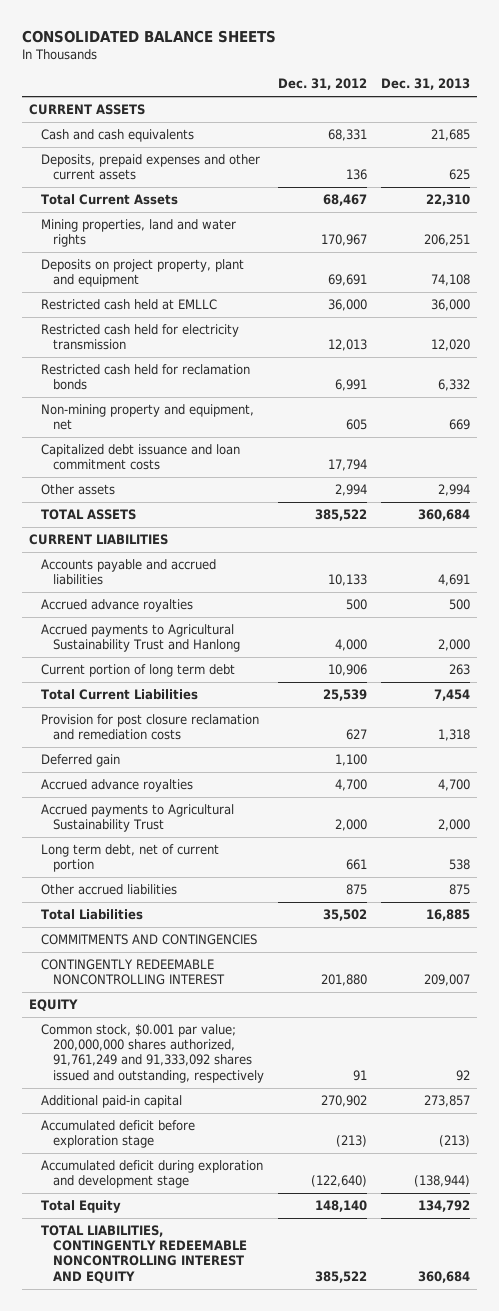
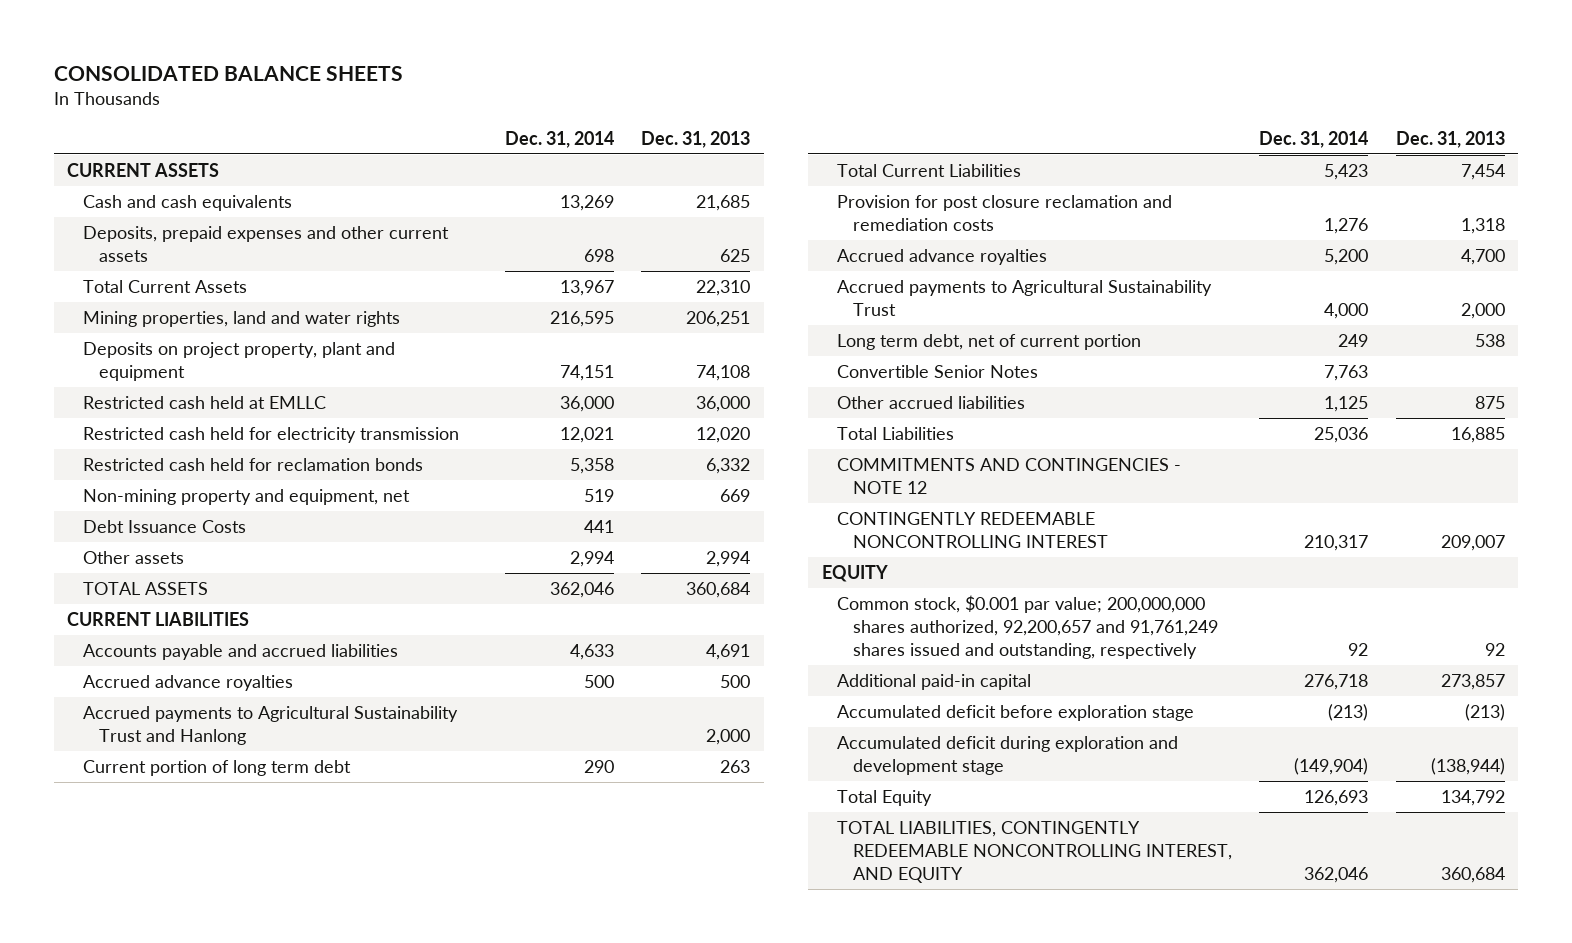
[278,78,368,91] Dec. 31, 2012 -> none
none -> [504,130,614,148] Dec. 31, 2014
[41,444,241,471] Capitalized debt issuance and loan commitment costs -> [82,519,246,533] Debt Issuance Costs
[41,754,121,768] Deferred gain -> none
none -> [837,364,1039,378] Convertible Senior Notes
[41,934,258,946] COMMITMENTS AND CONTINGENCIES -> [837,457,1182,494] COMMITMENTS AND CONTINGENCIES - NOTE 12
[41,1024,265,1083] Common stock, $0.001 par value; 200,000,000 shares authorized, 91,761,249 and 91,333,092 shares issued and outstanding, respectively -> [837,594,1219,659] Common stock, $0.001 par value; 200,000,000 shares authorized, 92,200,657 and 91,761,249 shares issued and outstanding, respectively
[41,1225,248,1283] TOTAL LIABILITIES, CONTINGENTLY REDEEMABLE NONCONTROLLING INTEREST AND EQUITY -> [837,820,1233,883] TOTAL LIABILITIES, CONTINGENTLY REDEEMABLE NONCONTROLLING INTEREST, AND EQUITY

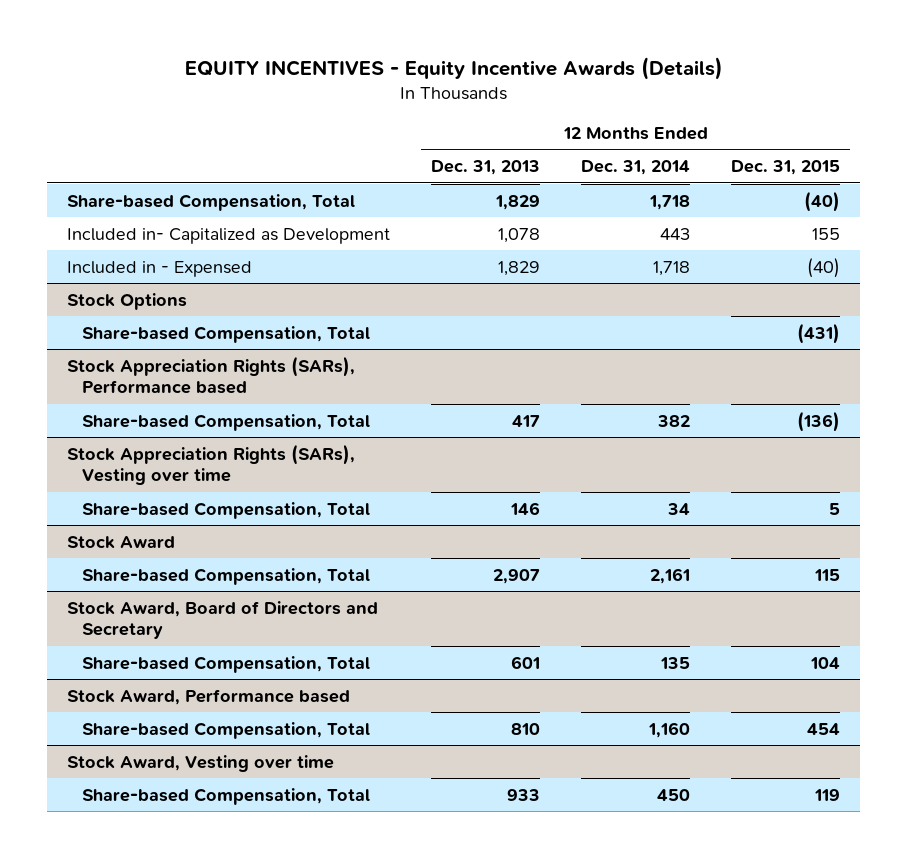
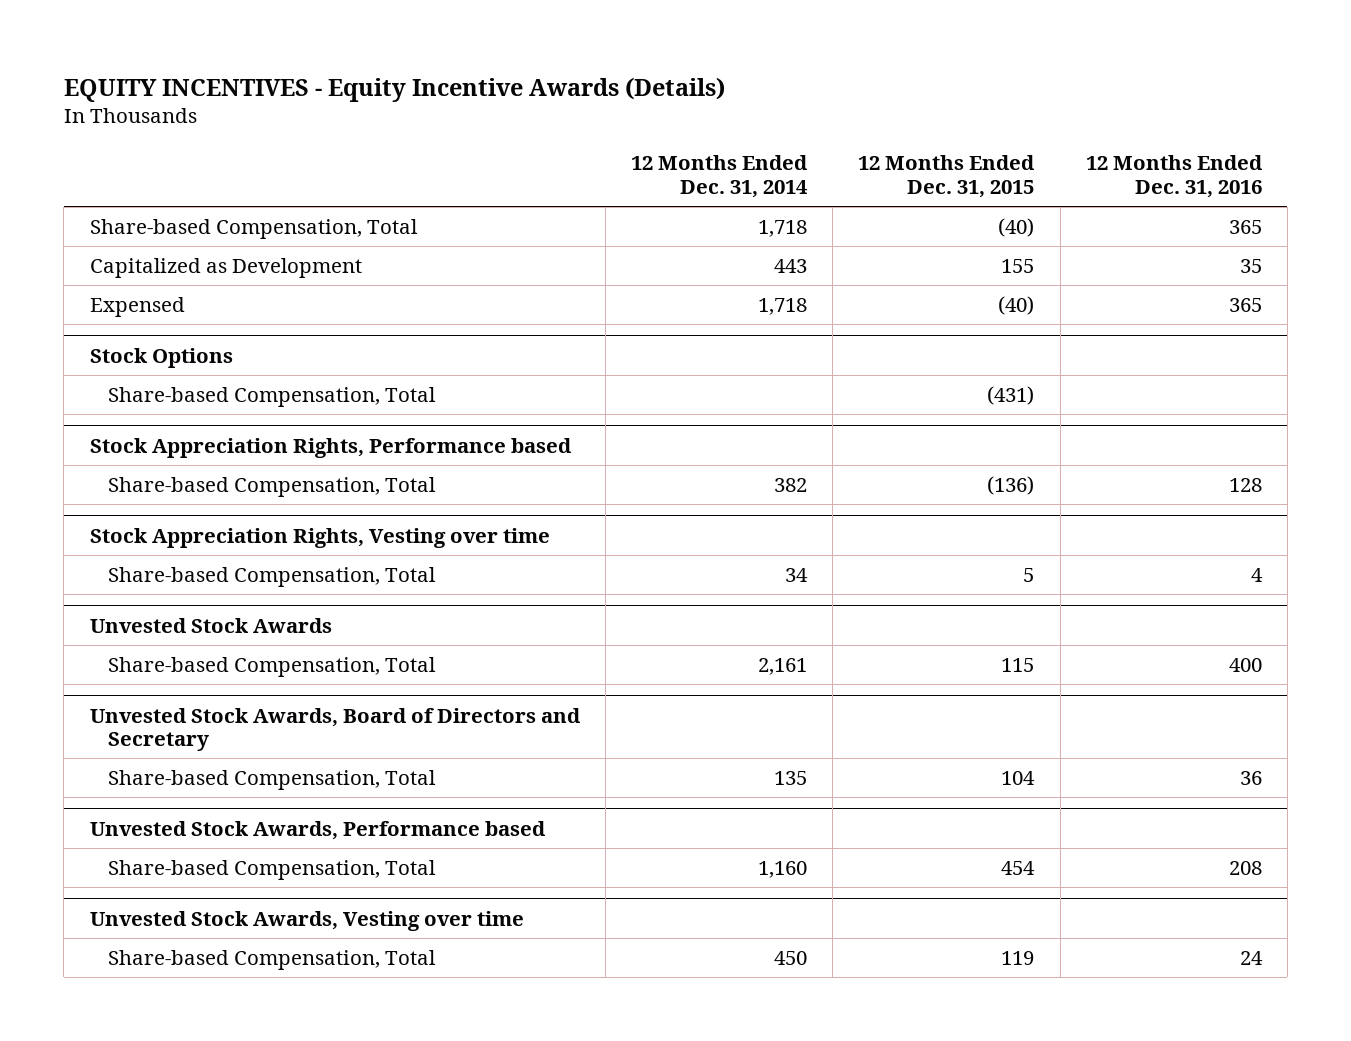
[431,160,541,176] Dec. 31, 2013 -> none
none -> [1085,155,1263,199] 12 Months Ended Dec. 31, 2016
[67,227,391,244] Included in- Capitalized as Development -> [89,257,362,278] Capitalized as Development
[67,260,253,277] Included in - Expensed -> [89,296,185,317] Expensed
[67,355,356,395] Stock Appreciation Rights (SARs), Performance based -> [89,437,572,458] Stock Appreciation Rights, Performance based
[67,443,356,486] Stock Appreciation Rights (SARs), Vesting over time -> [89,527,550,548] Stock Appreciation Rights, Vesting over time
[67,535,176,549] Stock Award -> [89,617,332,633] Unvested Stock Awards
[67,600,379,640] Stock Award, Board of Directors and Secretary -> [89,707,581,752] Unvested Stock Awards, Board of Directors and Secretary
[67,688,351,705] Stock Award, Performance based -> [89,820,546,840] Unvested Stock Awards, Performance based
[67,754,335,772] Stock Award, Vesting over time -> [89,910,524,931] Unvested Stock Awards, Vesting over time

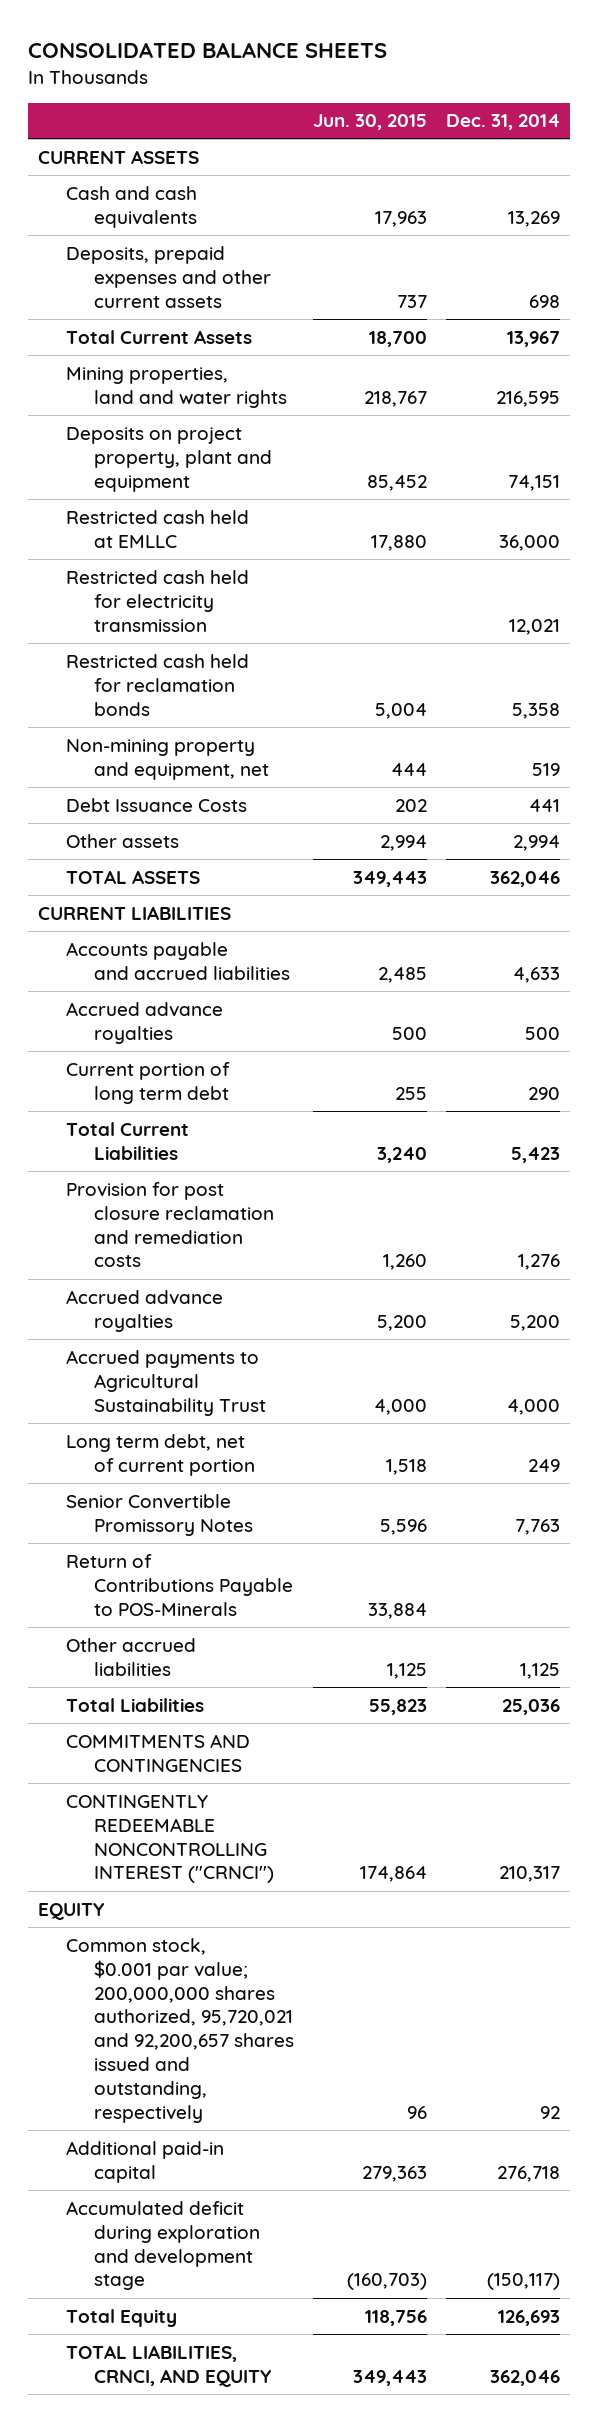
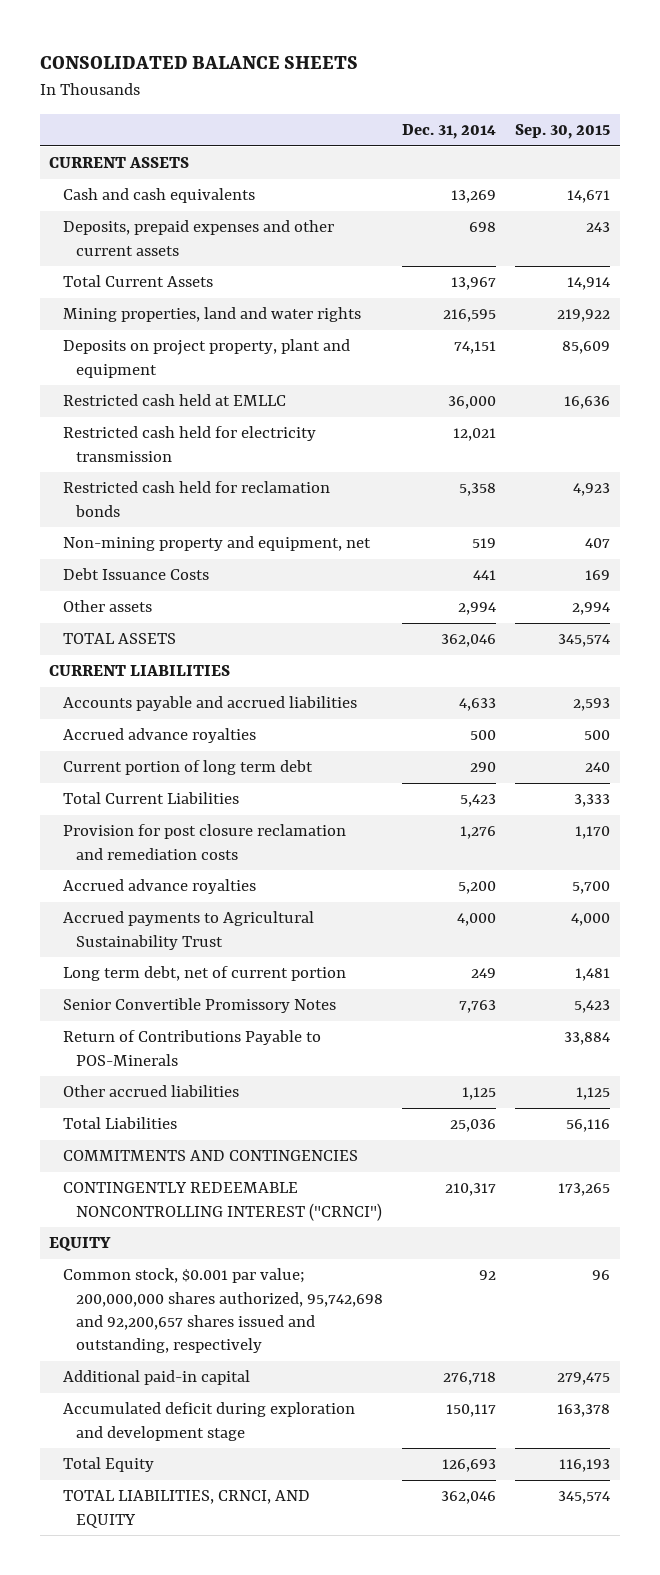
[313,114,428,131] Jun. 30, 2015 -> none
none -> [515,124,611,140] Sep. 30, 2015
[65,1937,295,2124] Common stock, $0.001 par value; 200,000,000 shares authorized, 95,720,021 and 92,200,657 shares issued and outstanding, respectively -> [62,1268,384,1354] Common stock, $0.001 par value; 200,000,000 shares authorized, 95,742,698 and 92,200,657 shares issued and outstanding, respectively
[487,2273,561,2291] (150,117) -> [446,1404,497,1418] 150,117

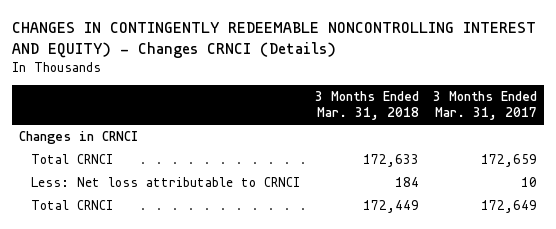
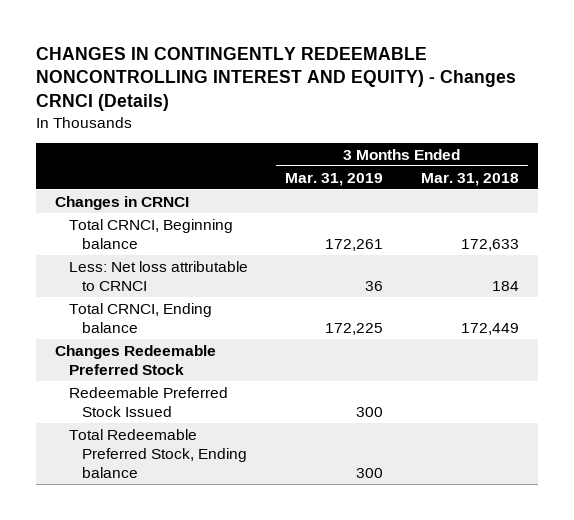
[432,91,537,121] 3 Months Ended Mar. 31, 2017 -> none
none -> [285,172,384,186] Mar. 31, 2019
[31,154,114,165] Total CRNCI -> [68,218,233,249] Total CRNCI, Beginning balance
[31,200,114,211] Total CRNCI -> [68,302,212,333] Total CRNCI, Ending balance
none -> [54,344,216,375] Changes Redeemable Preferred Stock
none -> [68,386,228,417] Redeemable Preferred Stock Issued
none -> [68,428,248,479] Total Redeemable Preferred Stock, Ending balance

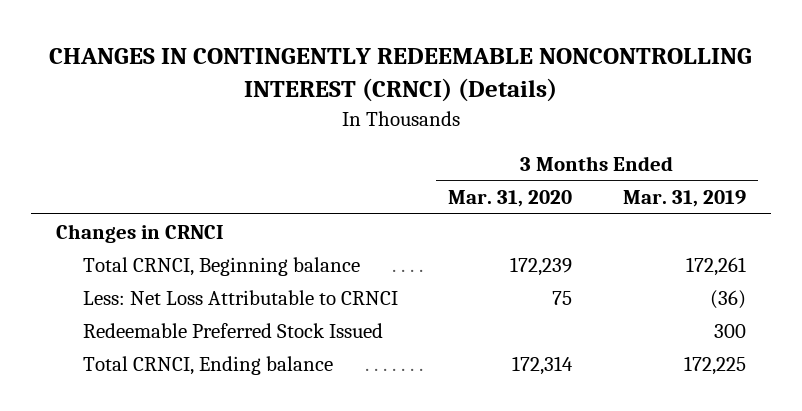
[35,46,516,112] CHANGES IN CONTINGENTLY REDEEMABLE NONCONTROLLING INTEREST AND EQUITY) - Changes CRNCI (Details) -> [49,48,753,102] CHANGES IN CONTINGENTLY REDEEMABLE NONCONTROLLING INTEREST (CRNCI) (Details)
[420,172,519,186] Mar. 31, 2018 -> none
none -> [448,190,573,208] Mar. 31, 2020
[54,344,216,375] Changes Redeemable Preferred Stock -> none
[68,260,248,291] Less: Net loss attributable to CRNCI -> [82,289,398,305] Less: Net Loss Attributable to CRNCI
[365,280,384,291] 36 -> [709,289,746,309] (36)
[68,428,248,479] Total Redeemable Preferred Stock, Ending balance -> none
[68,302,212,333] Total CRNCI, Ending balance -> [82,355,333,375] Total CRNCI, Ending balance

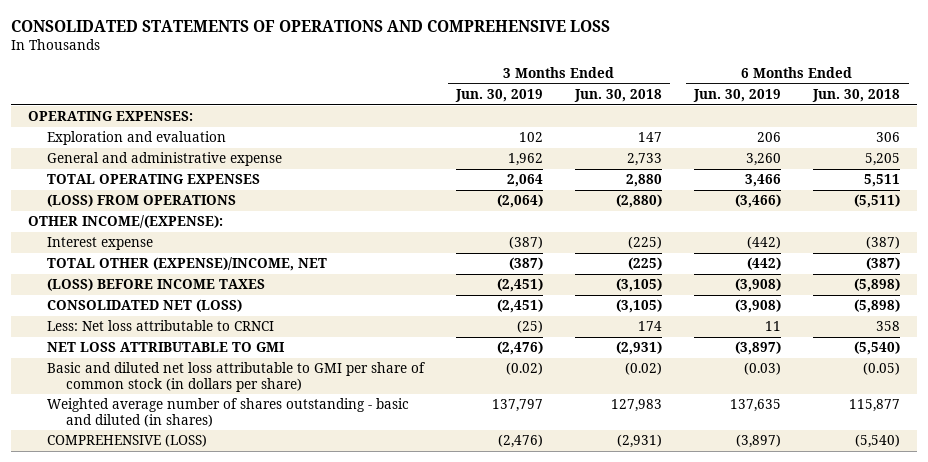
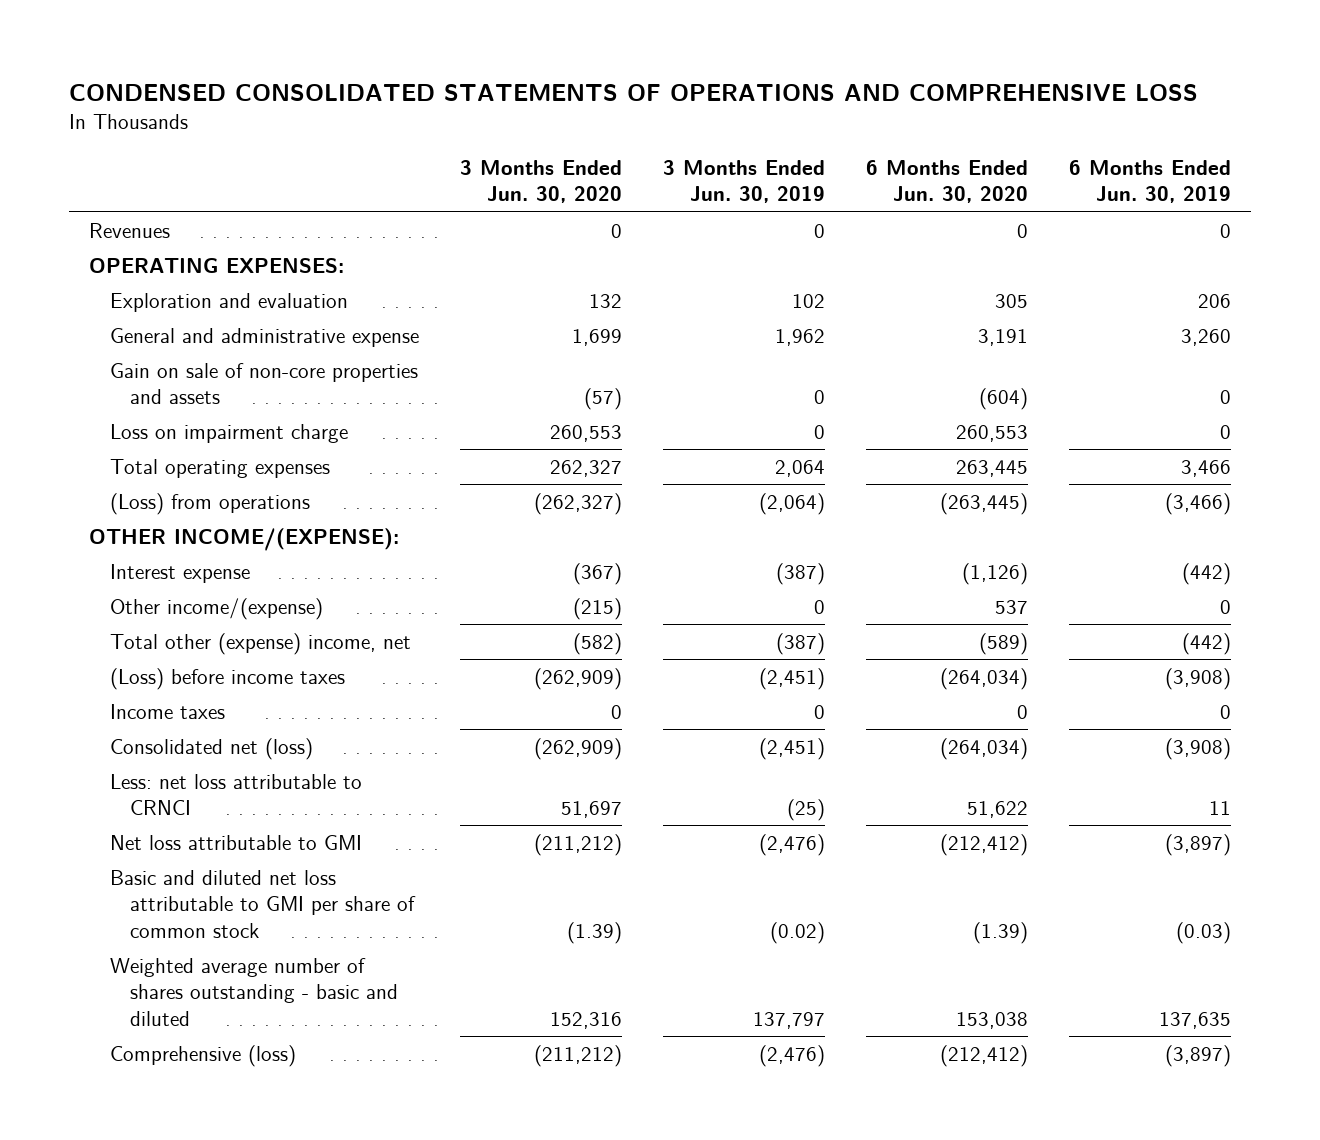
[11,20,611,33] CONSOLIDATED STATEMENTS OF OPERATIONS AND COMPREHENSIVE LOSS -> [68,84,1198,102] CONDENSED CONSOLIDATED STATEMENTS OF OPERATIONS AND COMPREHENSIVE LOSS
[574,89,663,103] Jun. 30, 2018 -> none
[812,89,901,103] Jun. 30, 2018 -> none
none -> [459,160,622,204] 3 Months Ended Jun. 30, 2020
none -> [865,160,1028,204] 6 Months Ended Jun. 30, 2020
none -> [89,222,171,238] Revenues
none -> [109,362,418,405] Gain on sale of non-core properties and assets
none -> [109,423,348,443] Loss on impairment charge
[46,174,260,185] TOTAL OPERATING EXPENSES -> [109,458,330,478] Total operating expenses
[46,194,236,208] (LOSS) FROM OPERATIONS -> [109,492,310,515] (Loss) from operations
none -> [109,597,323,620] Other income/(expense)
[46,257,327,272] TOTAL OTHER (EXPENSE)/INCOME, NET -> [109,632,411,655] Total other (expense) income, net
[46,278,265,292] (LOSS) BEFORE INCOME TAXES -> [109,667,345,690] (Loss) before income taxes
none -> [109,703,225,719] Income taxes
[46,299,242,313] CONSOLIDATED NET (LOSS) -> [109,737,313,760] Consolidated net (loss)
[46,320,274,332] Less: Net loss attributable to CRNCI -> [109,773,362,816] Less: net loss attributable to CRNCI
[46,342,285,353] NET LOSS ATTRIBUTABLE TO GMI -> [109,834,362,850] Net loss attributable to GMI
[46,362,425,392] Basic and diluted net loss attributable to GMI per share of common stock (in dollars per share) -> [109,869,417,938] Basic and diluted net loss attributable to GMI per share of common stock
[46,398,409,427] Weighted average number of shares outstanding - basic and diluted (in shares) -> [109,957,399,1026] Weighted average number of shares outstanding - basic and diluted
[46,434,207,448] COMPREHENSIVE (LOSS) -> [109,1044,296,1067] Comprehensive (loss)

